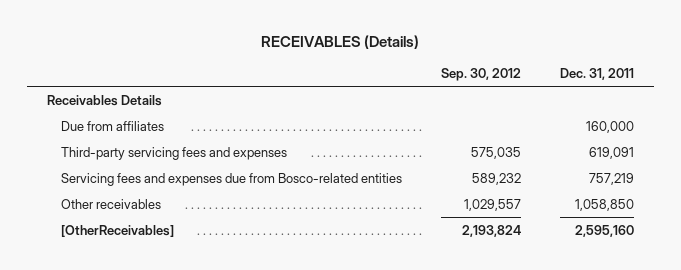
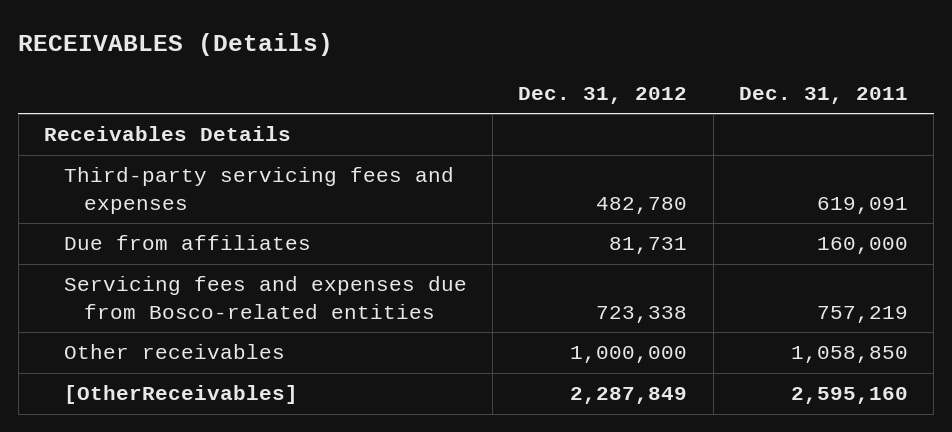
[441,68,522,82] Sep. 30, 2012 -> none
none -> [518,86,688,104] Dec. 31, 2012
[61,120,165,131] Due from affiliates -> [63,235,311,251] Due from affiliates

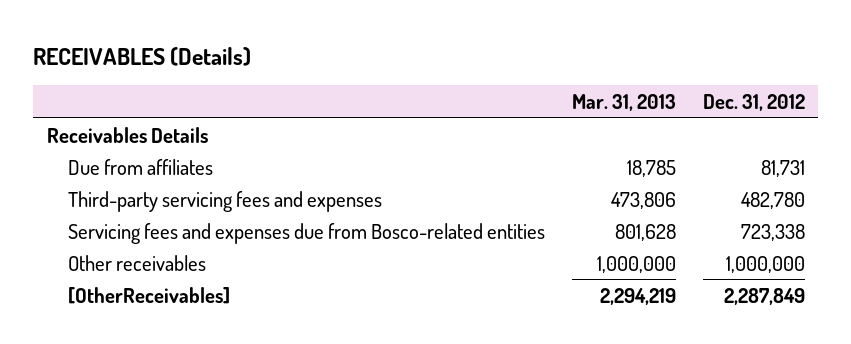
[738,86,908,104] Dec. 31, 2011 -> none
none -> [571,94,676,112] Mar. 31, 2013
[63,167,454,214] Third-party servicing fees and expenses -> [68,190,383,212] Third-party servicing fees and expenses

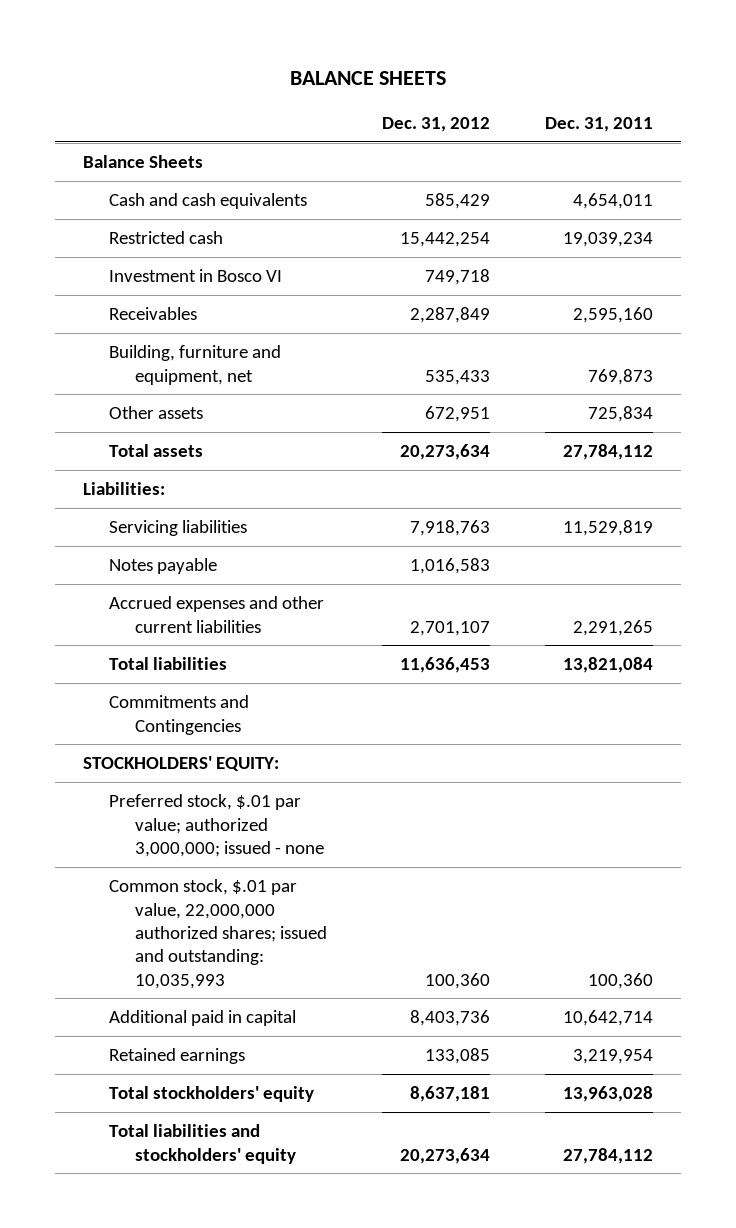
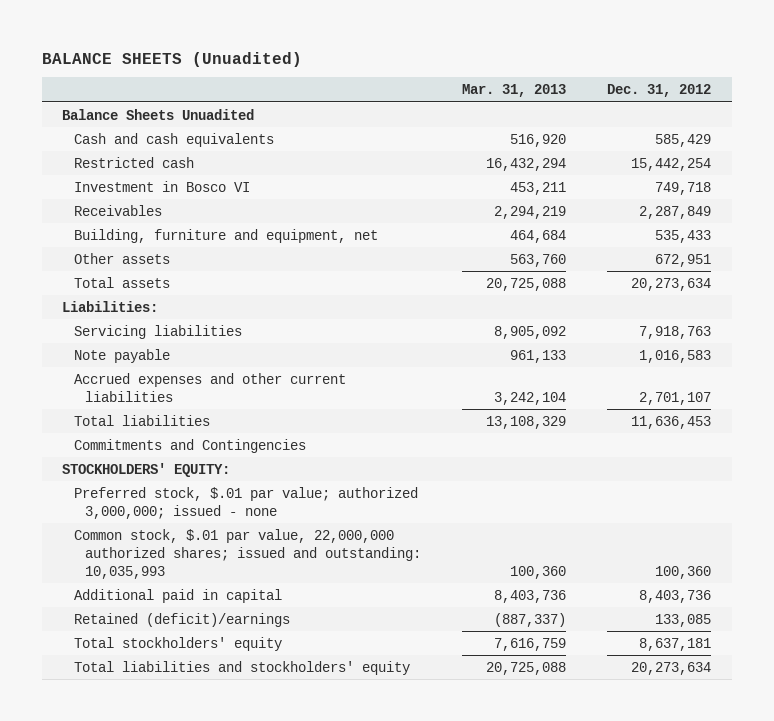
[290,70,447,85] BALANCE SHEETS -> [41,51,302,67] BALANCE SHEETS (Unuadited)
[545,117,654,133] Dec. 31, 2011 -> none
none -> [461,84,566,98] Mar. 31, 2013
[82,155,203,169] Balance Sheets -> [62,108,255,120] Balance Sheets Unuadited
[108,558,217,575] Notes payable -> [73,348,170,363] Note payable
[108,1048,245,1065] Retained earnings -> [73,612,290,627] Retained (deficit)/earnings

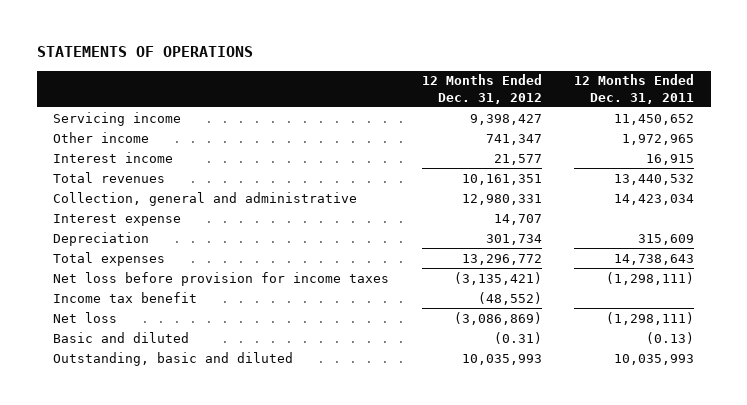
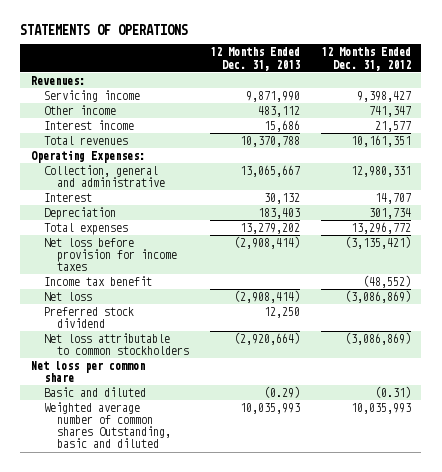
[574,74,695,104] 12 Months Ended Dec. 31, 2011 -> none
none -> [209,47,300,71] 12 Months Ended Dec. 31, 2013
none -> [30,75,85,85] Revenues:
none -> [30,149,145,163] Operating Expenses:
[53,213,182,226] Interest expense -> [43,192,92,202] Interest
none -> [43,306,134,329] Preferred stock dividend
none -> [43,332,190,356] Net loss attributable to common stockholders
none -> [30,360,145,383] Net loss per common share
[53,351,294,366] Outstanding, basic and diluted -> [43,401,172,449] Weighted average number of common shares Outstanding, basic and diluted

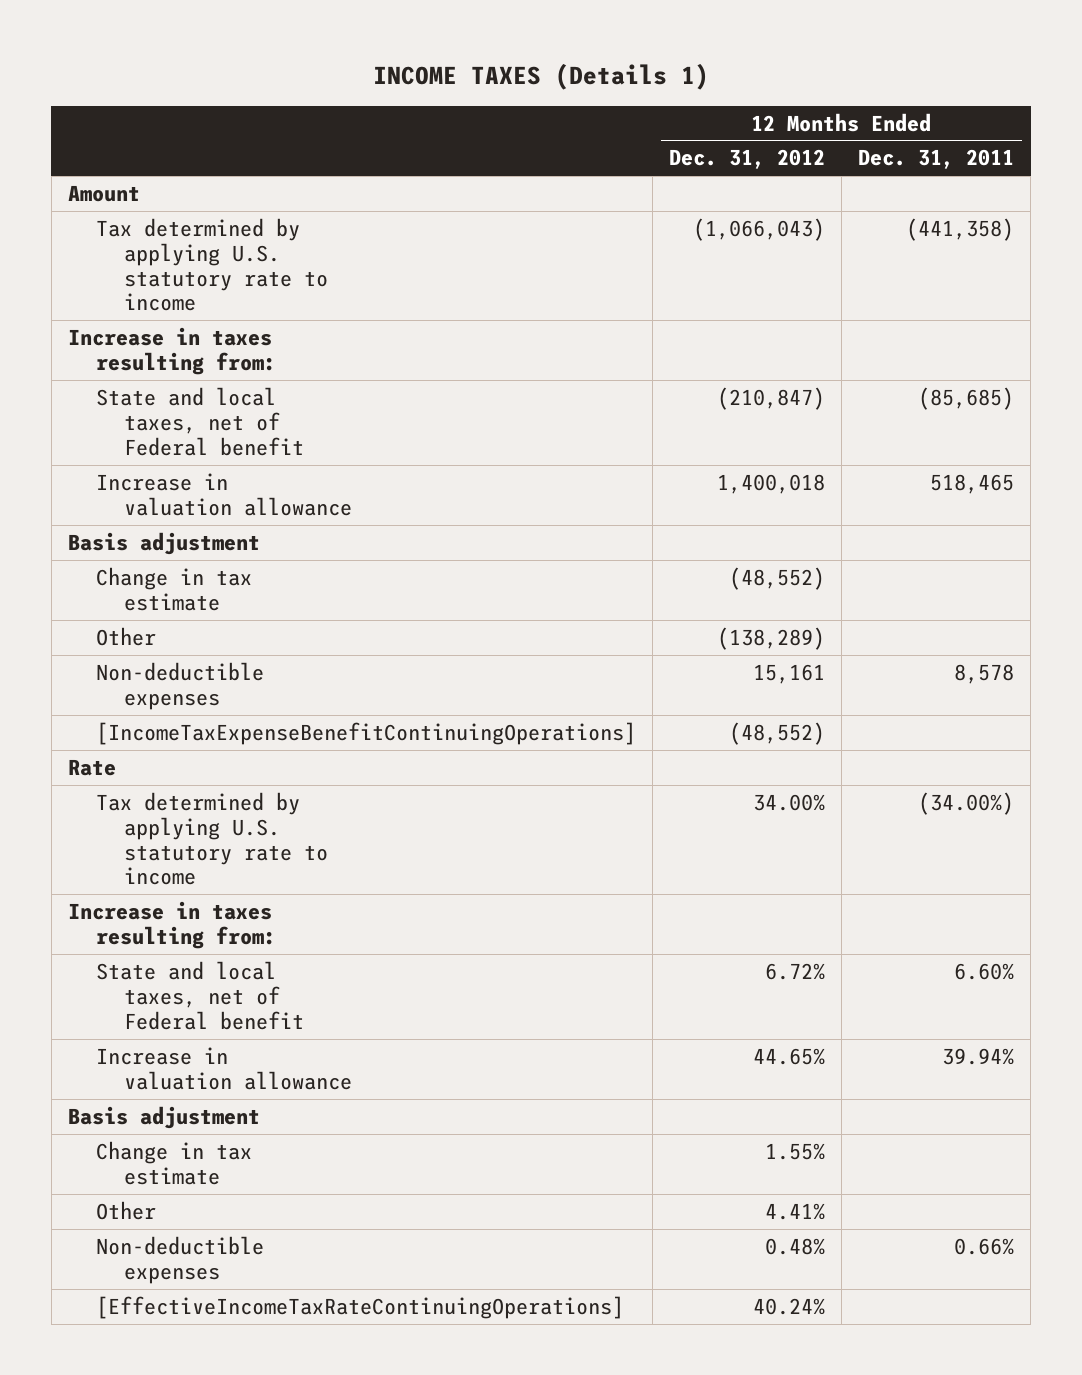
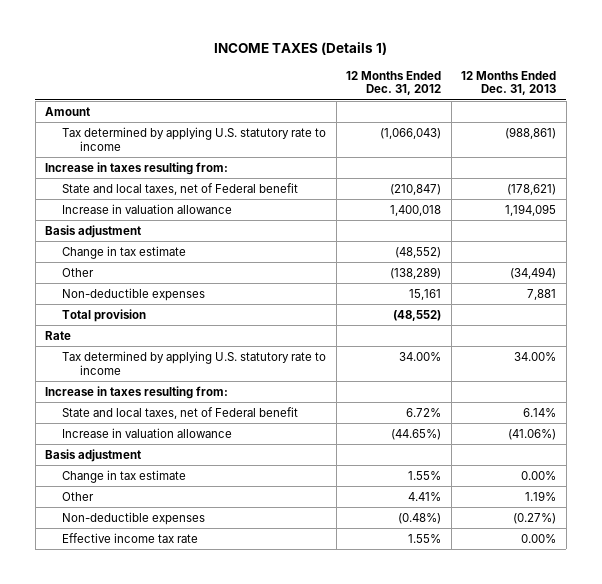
[857,149,1014,170] Dec. 31, 2011 -> none
none -> [461,70,557,96] 12 Months Ended Dec. 31, 2013
[95,721,636,745] [IncomeTaxExpenseBenefitContinuingOperations] -> [62,308,147,322] Total provision
[752,1047,825,1065] 44.65% -> [391,428,442,440] (44.65%)
[95,1295,624,1319] [EffectiveIncomeTaxRateContinuingOperations] -> none
[764,1237,825,1255] 0.48% -> [398,512,442,524] (0.48%)
none -> [62,532,199,543] Effective income tax rate

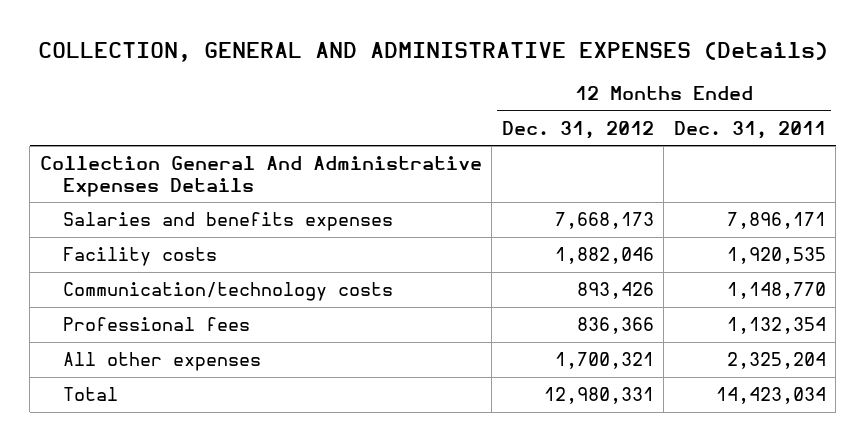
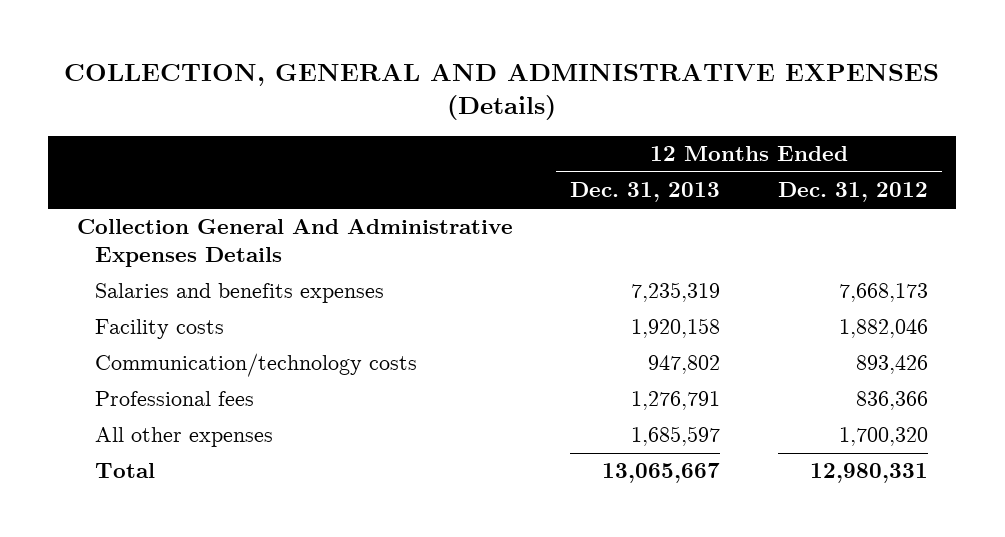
[673,120,826,139] Dec. 31, 2011 -> none
none -> [570,182,721,203] Dec. 31, 2013
[554,352,654,370] 1,700,321 -> [838,427,928,447] 1,700,320

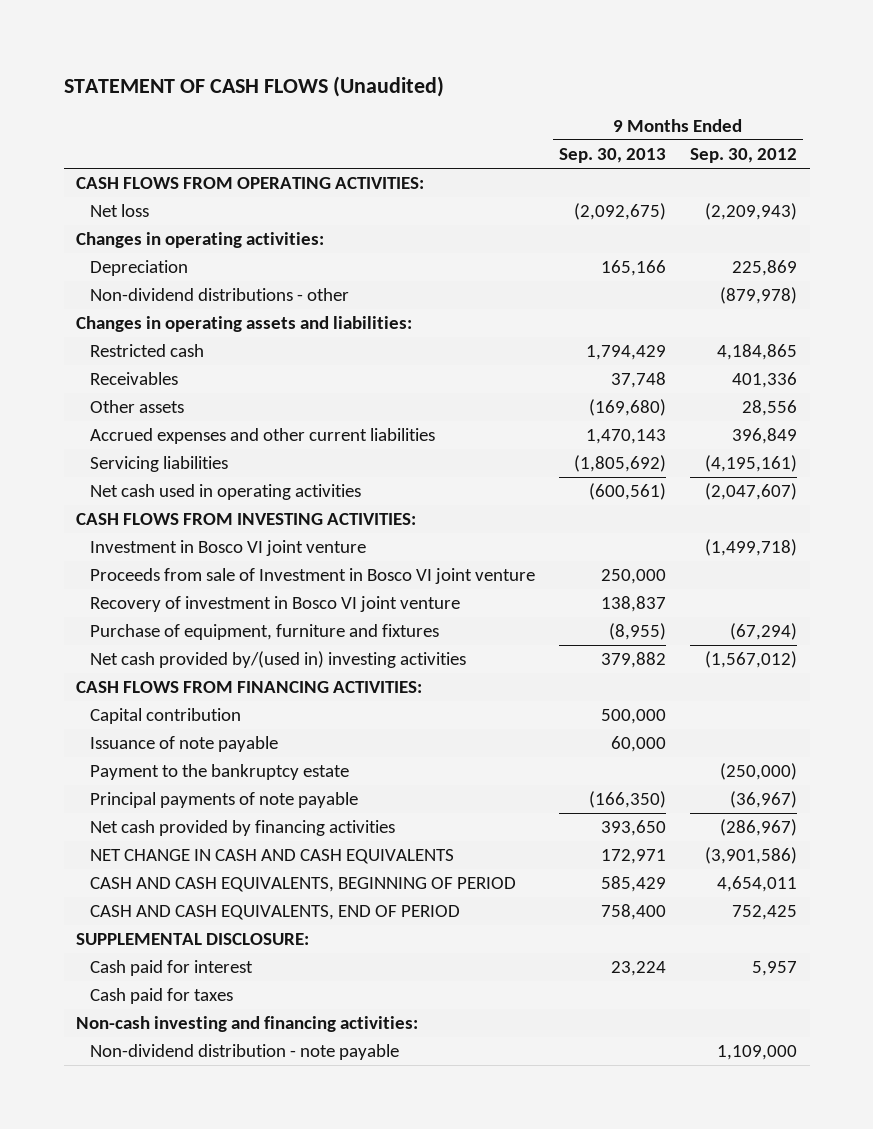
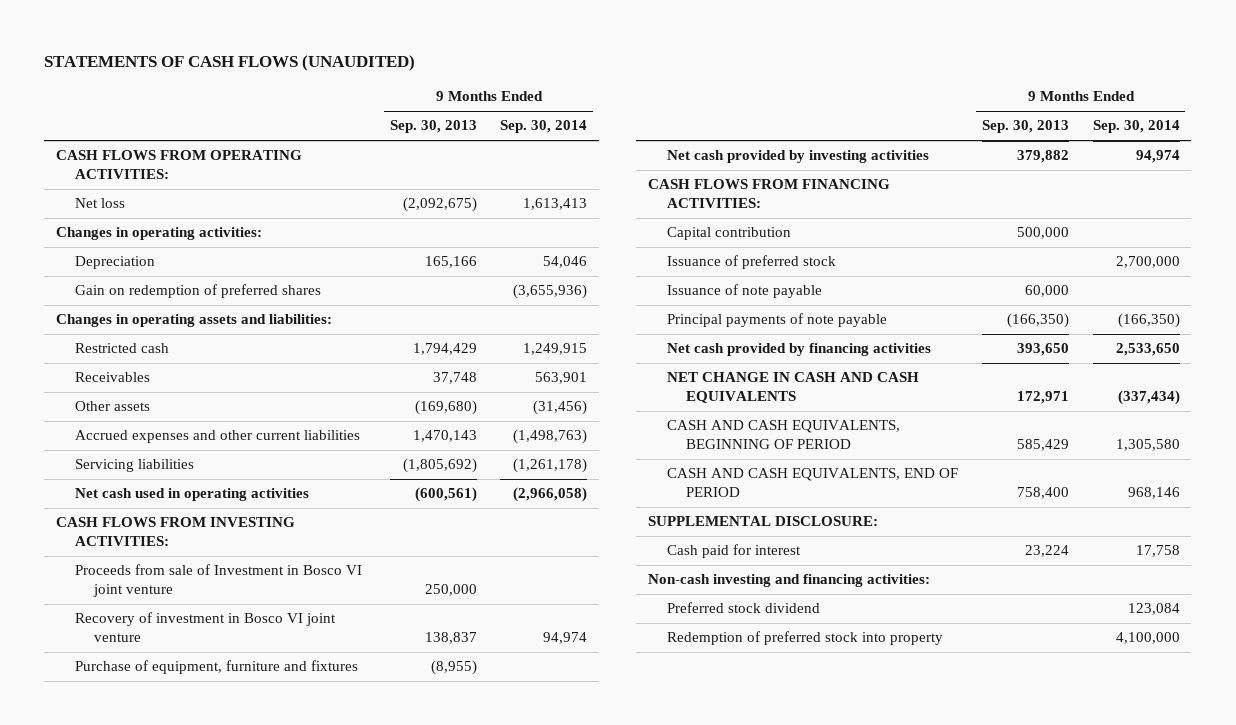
[63,75,444,97] STATEMENT OF CASH FLOWS (Unaudited) -> [44,55,416,72] STATEMENTS OF CASH FLOWS (UNAUDITED)
[690,148,798,164] Sep. 30, 2012 -> none
none -> [500,120,588,134] Sep. 30, 2014
[90,288,350,302] Non-dividend distributions - other -> none
none -> [75,284,322,299] Gain on redemption of preferred shares
[90,540,367,557] Investment in Bosco VI joint venture -> none
[90,651,467,669] Net cash provided by/(used in) investing activities -> [667,150,930,164] Net cash provided by investing activities
none -> [667,255,837,270] Issuance of preferred stock
[90,764,350,781] Payment to the bankruptcy estate -> none
[90,988,234,1005] Cash paid for taxes -> none
[90,1044,400,1061] Non-dividend distribution - note payable -> none
none -> [667,602,821,614] Preferred stock dividend
none -> [667,631,944,646] Redemption of preferred stock into property

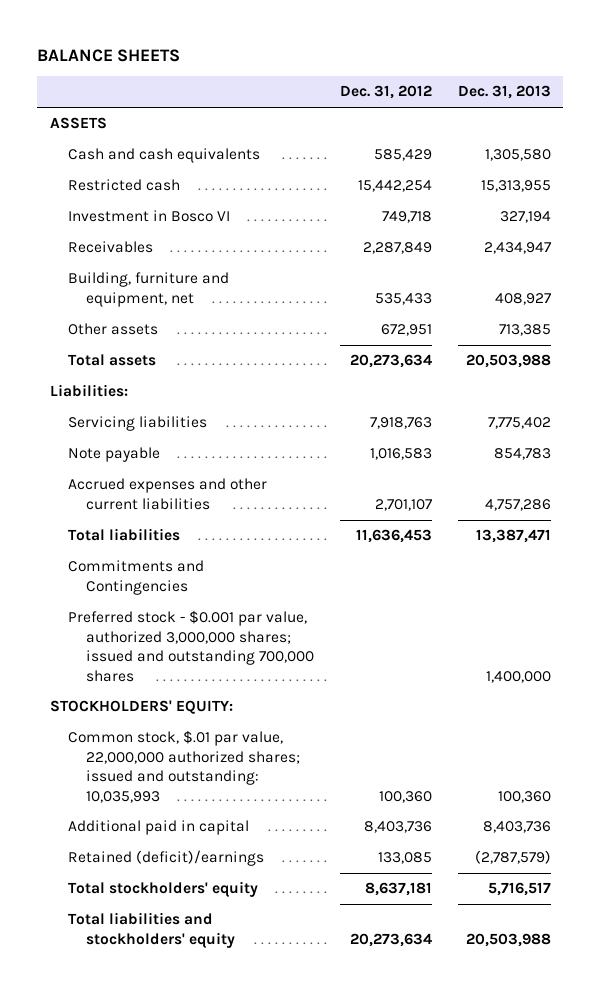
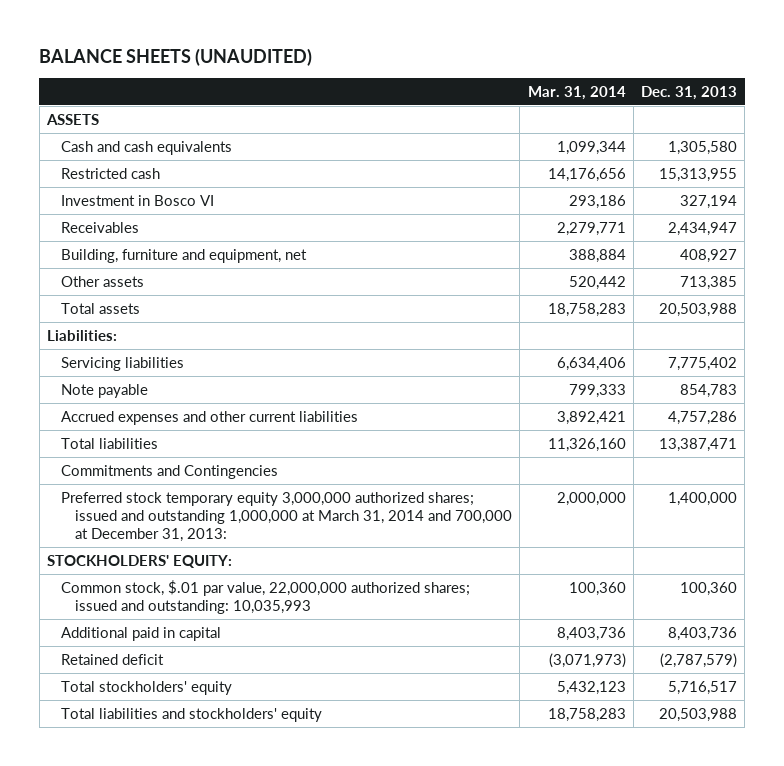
[36,48,180,62] BALANCE SHEETS -> [39,47,313,66] BALANCE SHEETS (UNAUDITED)
[339,85,432,100] Dec. 31, 2012 -> none
none -> [527,85,626,100] Mar. 31, 2014
[67,610,314,682] Preferred stock - $0.001 par value, authorized 3,000,000 shares; issued and outstanding 700,000 shares -> [61,491,513,543] Preferred stock temporary equity 3,000,000 authorized shares; issued and outstanding 1,000,000 at March 31, 2014 and 700,000 at December 31, 2013:
[67,850,264,867] Retained (deficit)/earnings -> [61,653,165,665] Retained deficit

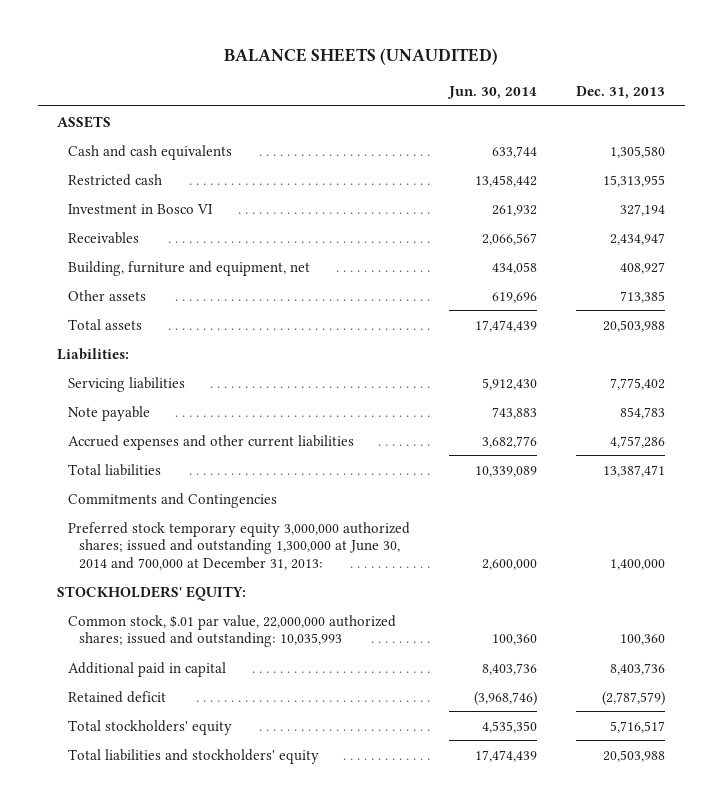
[527,85,626,100] Mar. 31, 2014 -> none
none -> [447,86,538,100] Jun. 30, 2014
[61,491,513,543] Preferred stock temporary equity 3,000,000 authorized shares; issued and outstanding 1,000,000 at March 31, 2014 and 700,000 at December 31, 2013: -> [68,521,411,570] Preferred stock temporary equity 3,000,000 authorized shares; issued and outstanding 1,300,000 at June 30, 2014 and 700,000 at December 31, 2013:

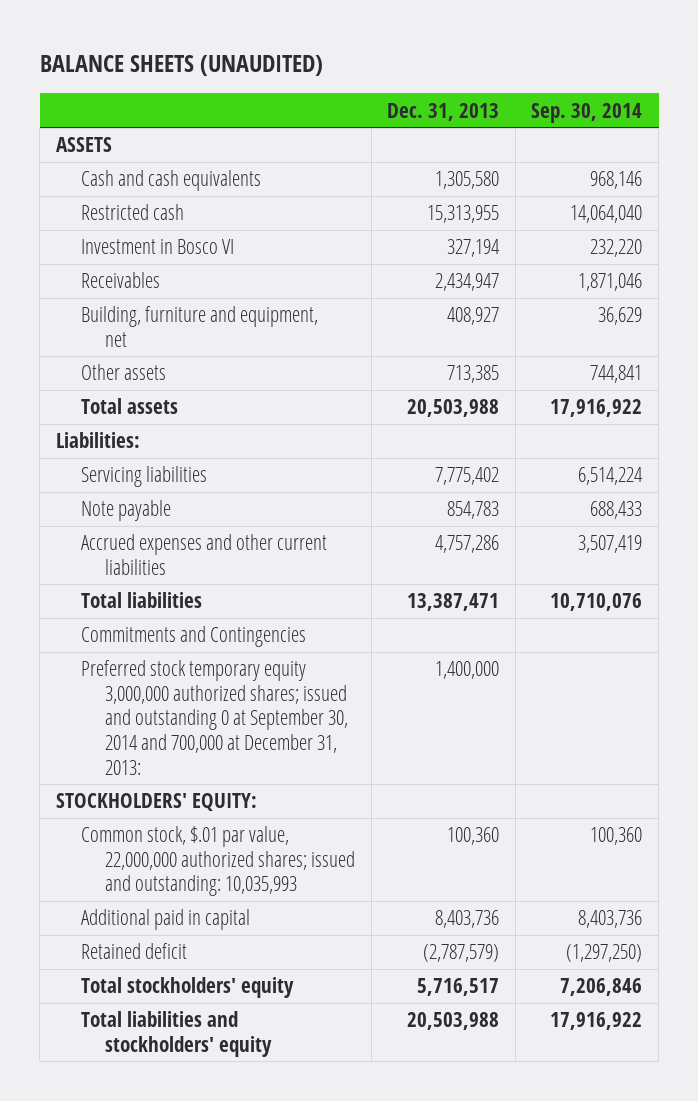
[447,86,538,100] Jun. 30, 2014 -> none
none -> [531,102,643,123] Sep. 30, 2014
[68,521,411,570] Preferred stock temporary equity 3,000,000 authorized shares; issued and outstanding 1,300,000 at June 30, 2014 and 700,000 at December 31, 2013: -> [80,660,349,775] Preferred stock temporary equity 3,000,000 authorized shares; issued and outstanding 0 at September 30, 2014 and 700,000 at December 31, 2013:

